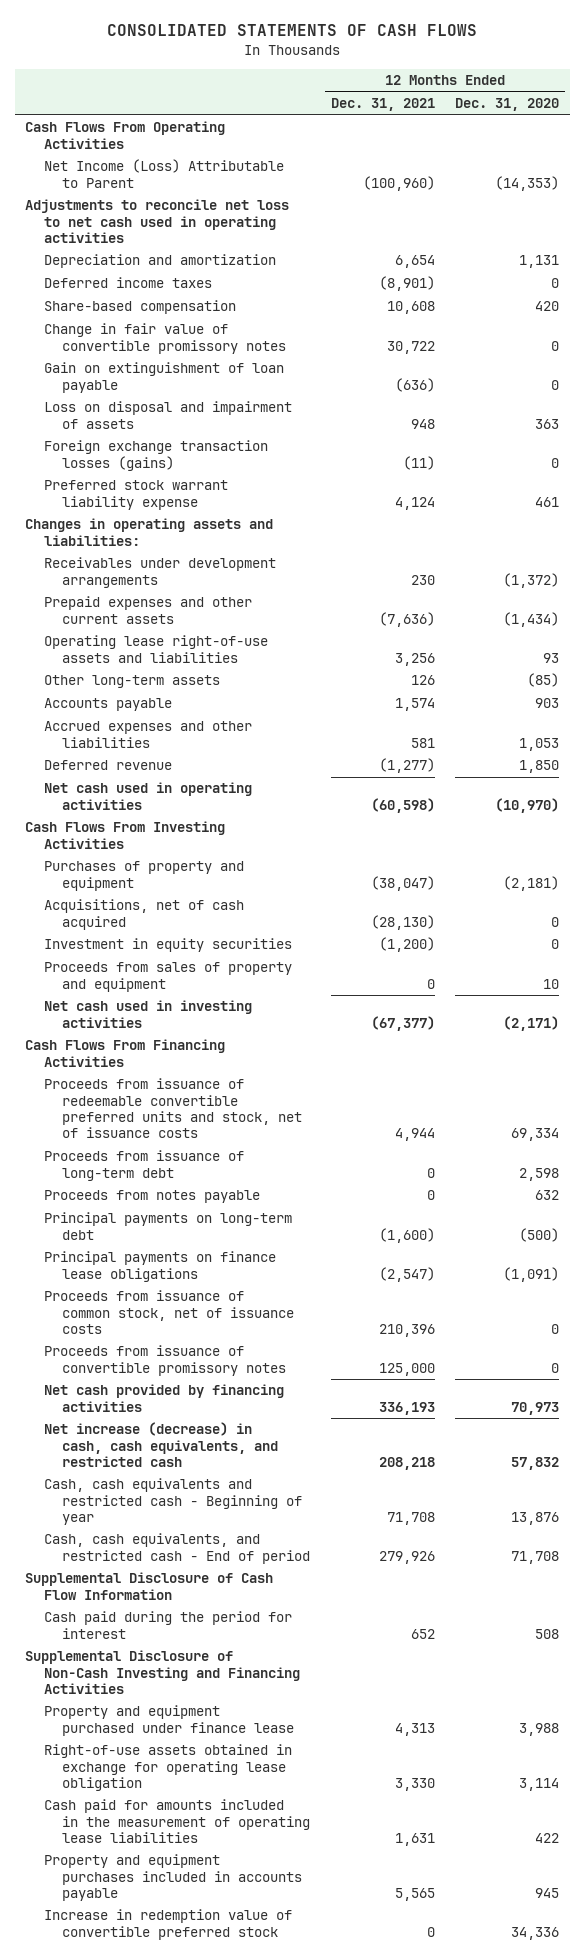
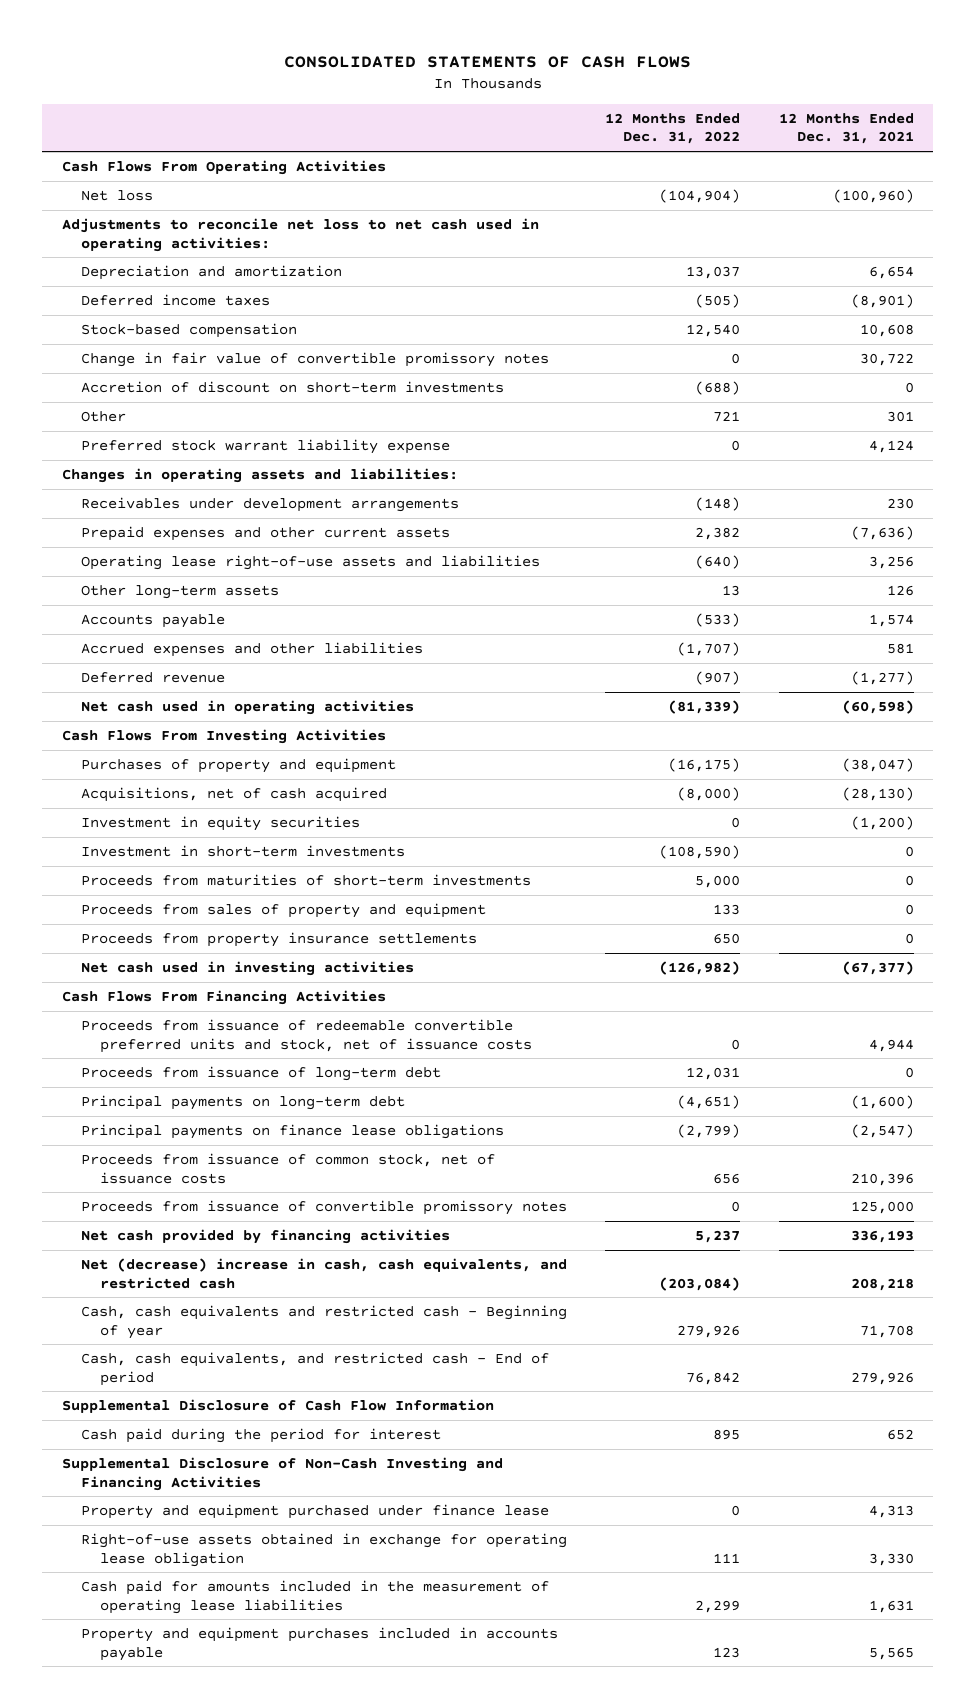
[455,98,560,112] Dec. 31, 2020 -> none
none -> [605,112,741,145] 12 Months Ended Dec. 31, 2022
[43,159,284,188] Net Income (Loss) Attributable to Parent -> [81,189,154,201] Net loss
[25,199,290,243] Adjustments to reconcile net loss to net cash used in operating activities -> [61,217,539,252] Adjustments to reconcile net loss to net cash used in operating activities:
[43,300,236,315] Share-based compensation -> [81,322,298,338] Stock-based compensation
[43,362,284,393] Gain on extinguishment of loan payable -> none
[43,401,292,429] Loss on disposal and impairment of assets -> none
[43,440,268,471] Foreign exchange transaction losses (gains) -> none
none -> [81,380,505,393] Accretion of discount on short-term investments
none -> [81,410,127,422] Other
none -> [81,844,406,857] Investment in short-term investments
none -> [81,873,532,886] Proceeds from maturities of short-term investments
none -> [81,931,478,947] Proceeds from property insurance settlements
[43,1190,260,1204] Proceeds from notes payable -> none
[43,1422,278,1467] Net increase (decrease) in cash, cash equivalents, and restricted cash -> [81,1257,568,1289] Net (decrease) increase in cash, cash equivalents, and restricted cash
[43,1909,292,1940] Increase in redemption value of convertible preferred stock -> none

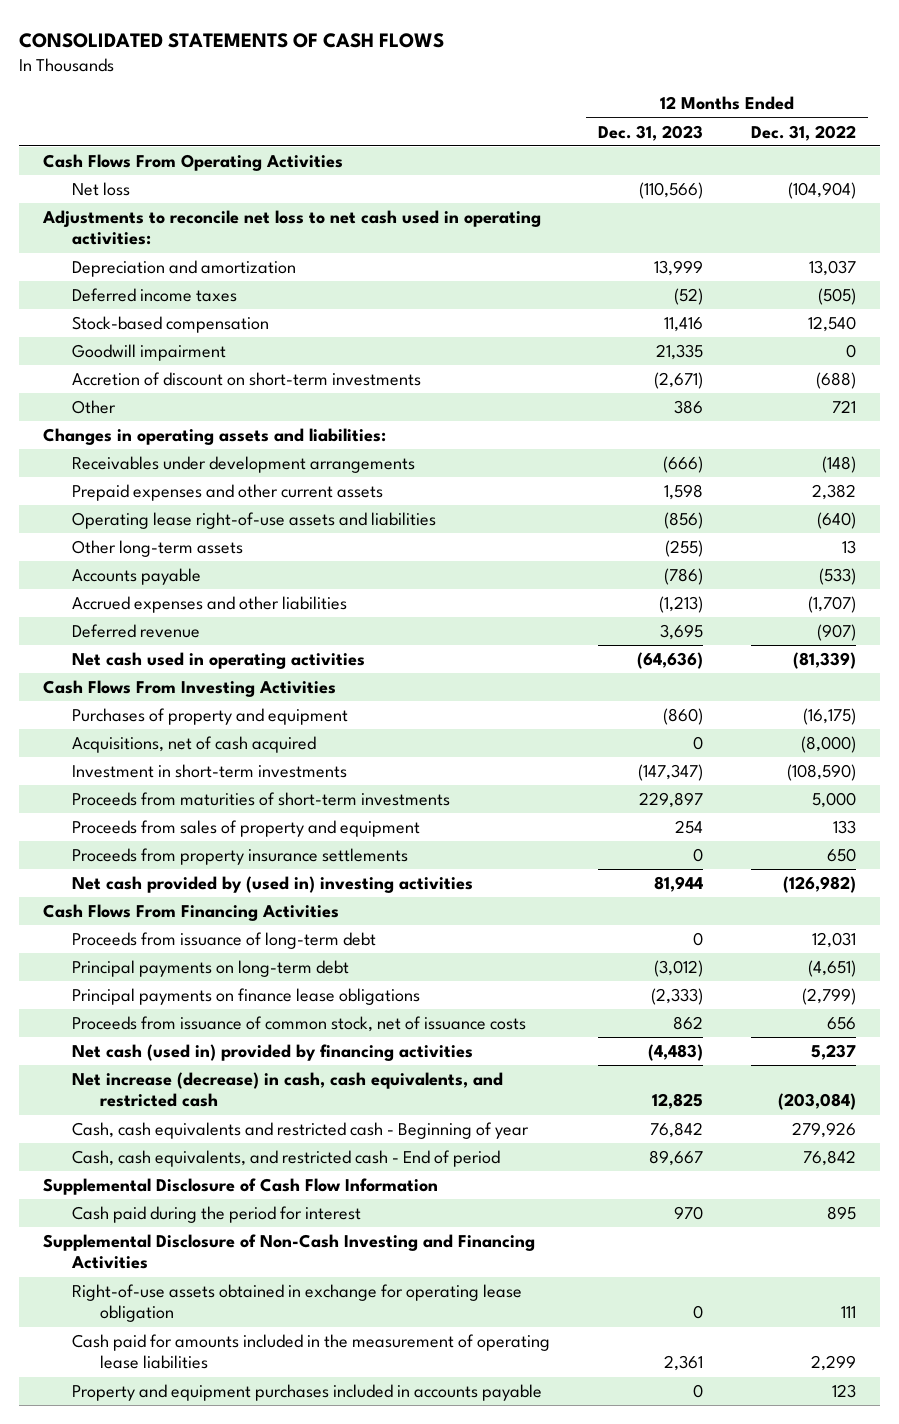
[778,112,914,145] 12 Months Ended Dec. 31, 2021 -> none
none -> [597,124,703,141] Dec. 31, 2023
[81,351,550,367] Change in fair value of convertible promissory notes -> none
none -> [71,344,226,362] Goodwill impairment
[81,438,451,454] Preferred stock warrant liability expense -> none
[81,815,361,831] Investment in equity securities -> none
[81,960,415,976] Net cash used in investing activities -> [71,876,473,894] Net cash provided by (used in) investing activities
[81,1018,533,1053] Proceeds from issuance of redeemable convertible preferred units and stock, net of issuance costs -> none
[81,1199,568,1215] Proceeds from issuance of convertible promissory notes -> none
[81,1228,451,1244] Net cash provided by financing activities -> [71,1044,473,1062] Net cash (used in) provided by financing activities
[81,1257,568,1289] Net (decrease) increase in cash, cash equivalents, and restricted cash -> [71,1072,503,1108] Net increase (decrease) in cash, cash equivalents, and restricted cash
[81,1503,550,1519] Property and equipment purchased under finance lease -> none

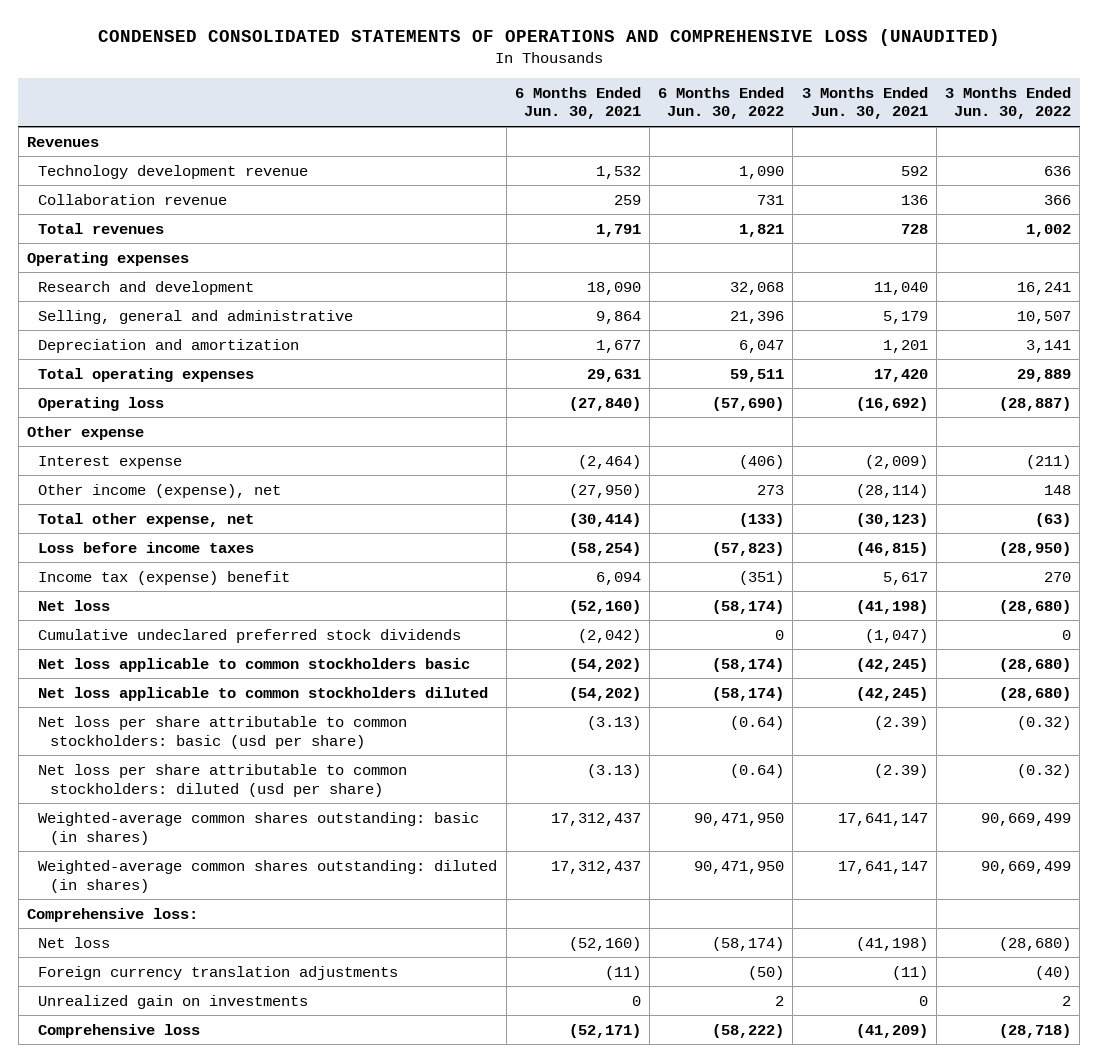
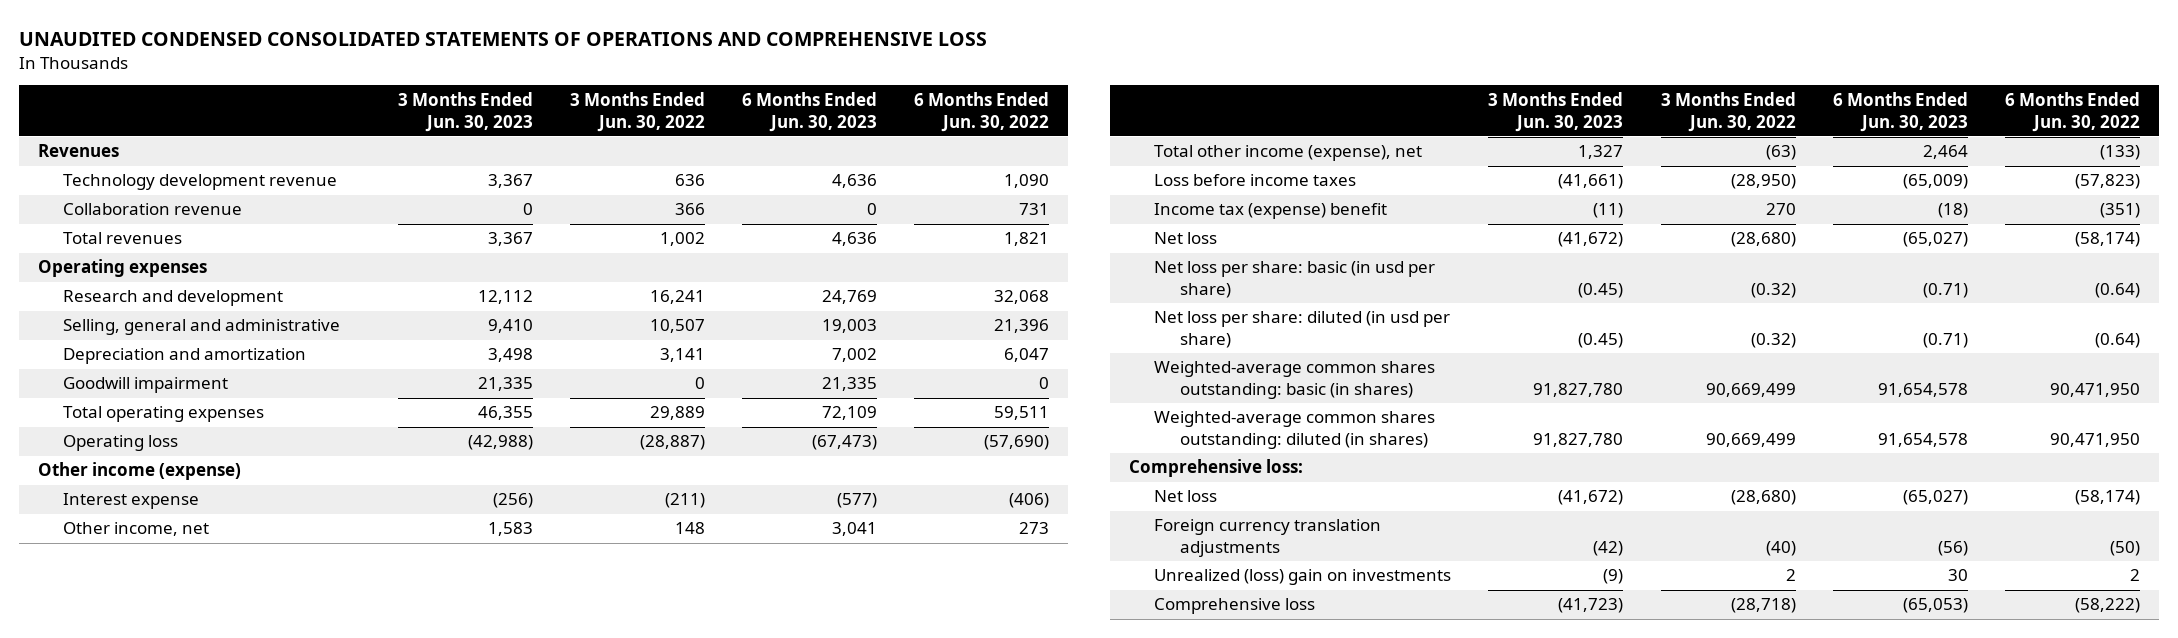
[97,28,1000,46] CONDENSED CONSOLIDATED STATEMENTS OF OPERATIONS AND COMPREHENSIVE LOSS (UNAUDITED) -> [19,31,988,46] UNAUDITED CONDENSED CONSOLIDATED STATEMENTS OF OPERATIONS AND COMPREHENSIVE LOSS
[514,86,641,120] 6 Months Ended Jun. 30, 2021 -> none
[801,86,928,120] 3 Months Ended Jun. 30, 2021 -> none
none -> [397,91,533,132] 3 Months Ended Jun. 30, 2023
none -> [742,91,878,132] 6 Months Ended Jun. 30, 2023
none -> [63,377,229,394] Goodwill impairment
[26,425,144,440] Other expense -> [38,462,242,481] Other income (expense)
[38,483,282,498] Other income (expense), net -> [63,522,210,537] Other income, net
[38,512,255,527] Total other expense, net -> [1154,145,1423,162] Total other income (expense), net
[38,628,462,643] Cumulative undeclared preferred stock dividends -> none
[38,657,471,672] Net loss applicable to common stockholders basic -> none
[38,686,489,701] Net loss applicable to common stockholders diluted -> none
[38,715,408,749] Net loss per share attributable to common stockholders: basic (usd per share) -> [1154,261,1436,299] Net loss per share: basic (in usd per share)
[38,763,408,797] Net loss per share attributable to common stockholders: diluted (usd per share) -> [1154,311,1451,349] Net loss per share: diluted (in usd per share)
[38,994,309,1009] Unrealized gain on investments -> [1154,569,1452,586] Unrealized (loss) gain on investments

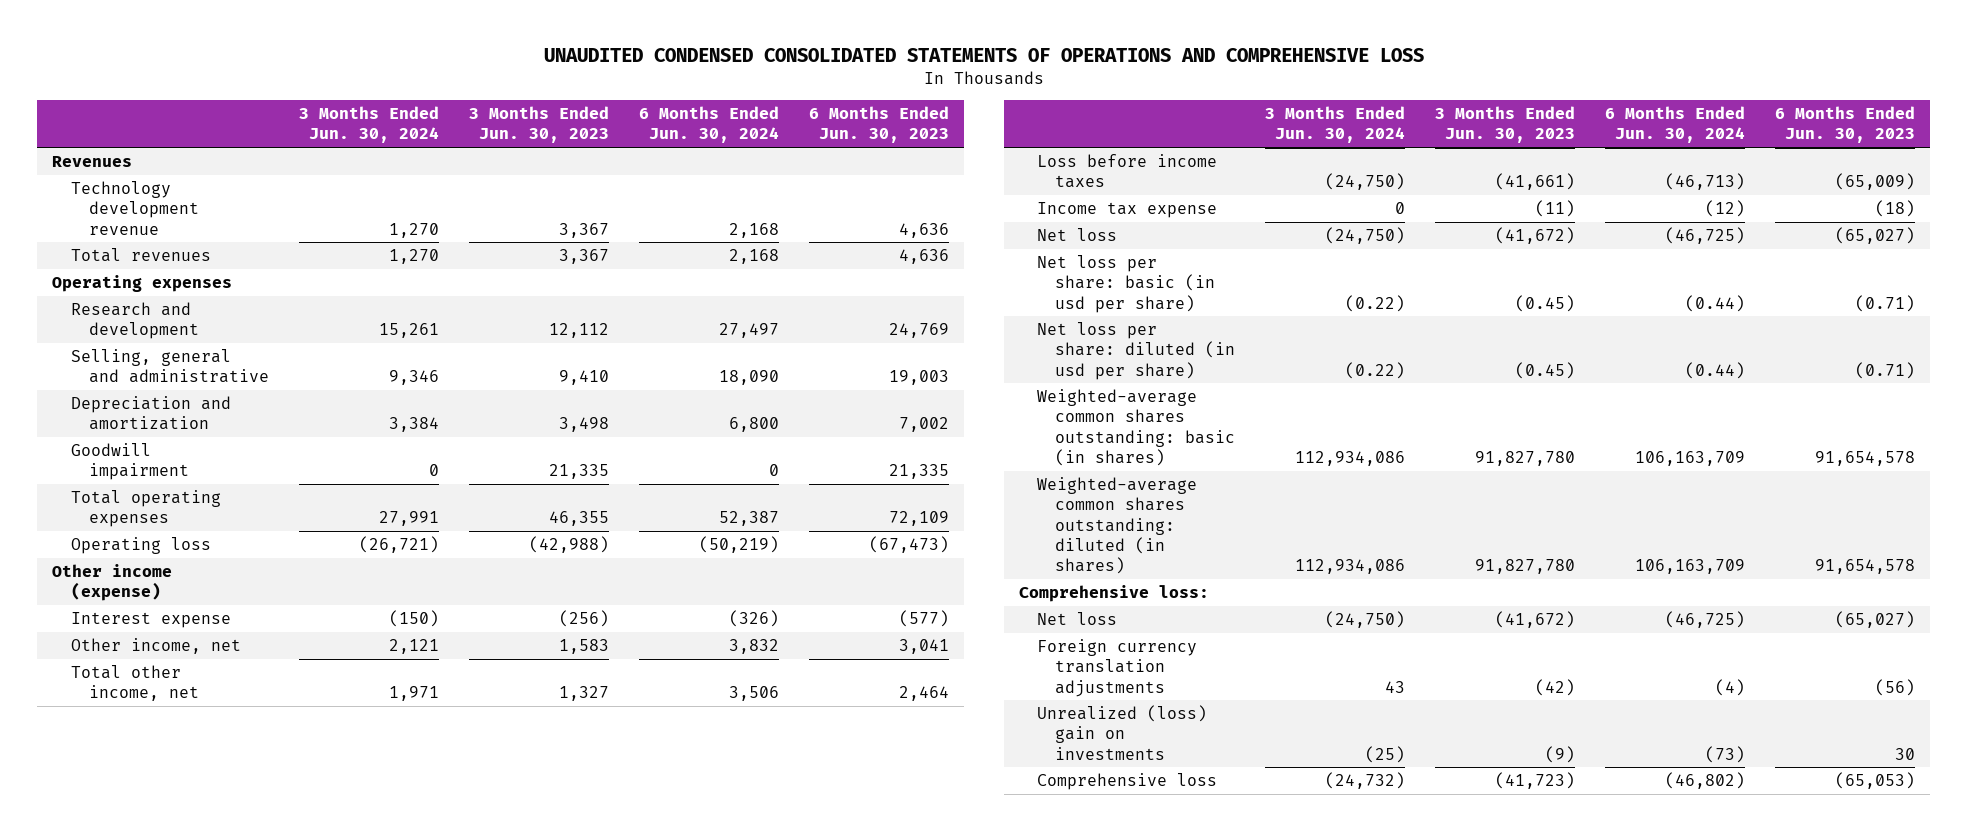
[569,91,705,132] 3 Months Ended Jun. 30, 2022 -> none
[914,91,1050,132] 6 Months Ended Jun. 30, 2022 -> none
none -> [298,106,439,144] 3 Months Ended Jun. 30, 2024
none -> [638,106,779,144] 6 Months Ended Jun. 30, 2024
[63,203,243,216] Collaboration revenue -> none
[1154,145,1423,162] Total other income (expense), net -> [70,665,199,702] Total other income, net
[1154,203,1388,220] Income tax (expense) benefit -> [1037,202,1218,219] Income tax expense

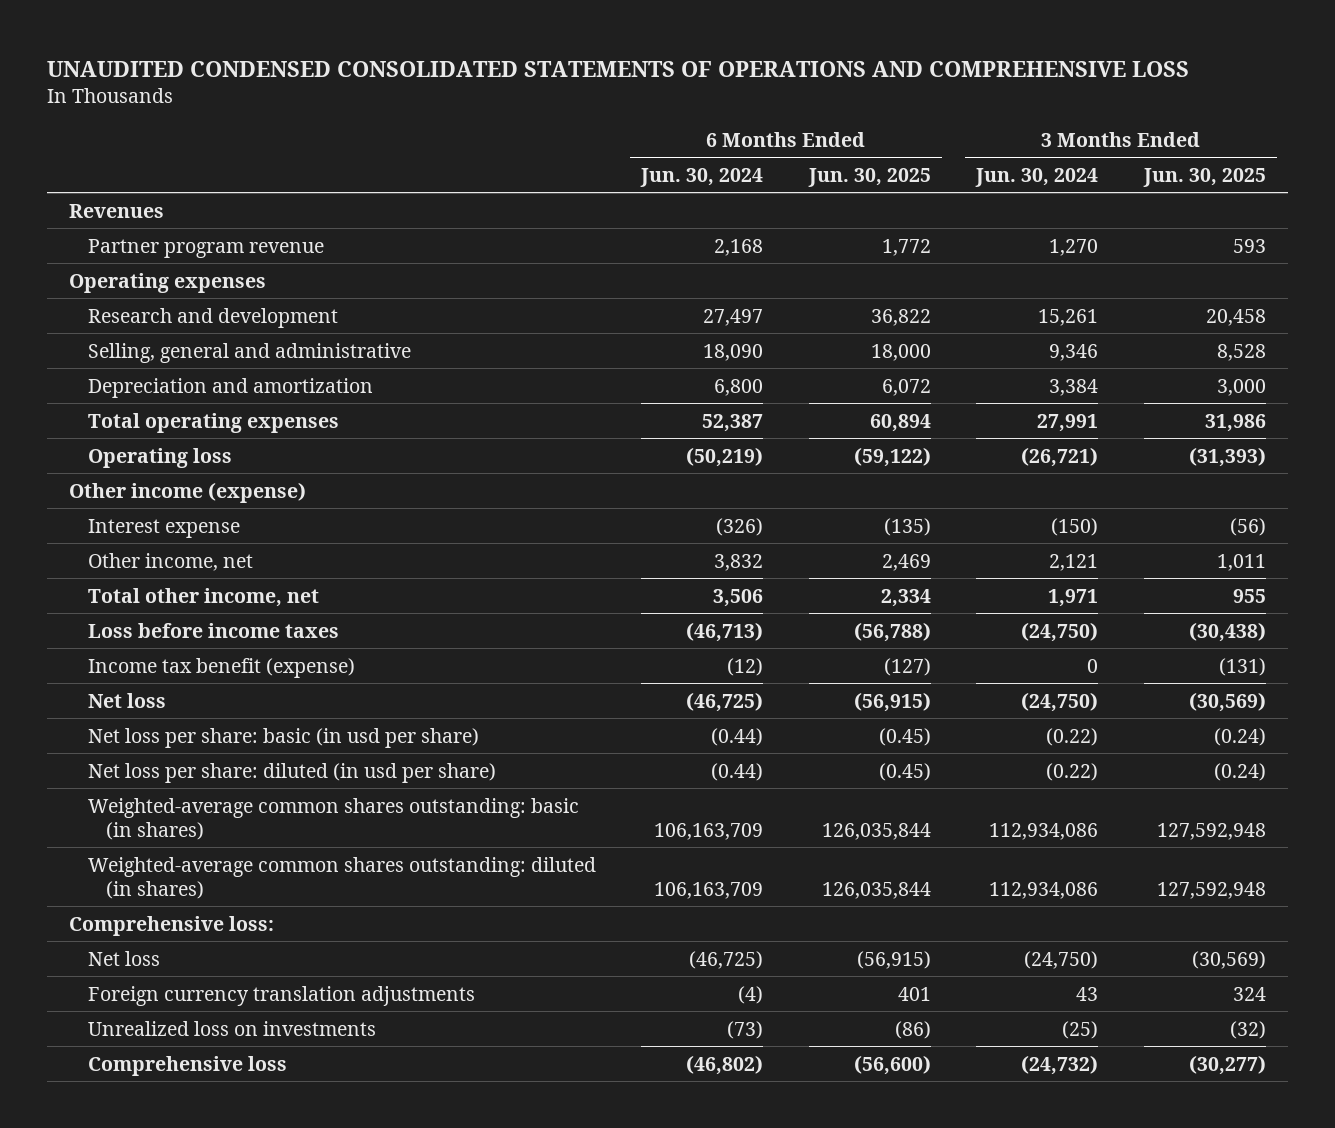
[468,106,609,144] 3 Months Ended Jun. 30, 2023 -> none
[808,106,949,144] 6 Months Ended Jun. 30, 2023 -> none
none -> [807,167,931,187] Jun. 30, 2025
none -> [1142,167,1266,187] Jun. 30, 2025
[70,248,211,263] Total revenues -> none
[70,181,199,235] Technology development revenue -> [87,238,324,258] Partner program revenue
[70,443,189,481] Goodwill impairment -> none
[1037,202,1218,219] Income tax expense -> [87,657,355,678] Income tax benefit (expense)
[1037,705,1208,760] Unrealized (loss) gain on investments -> [87,1020,376,1036] Unrealized loss on investments

